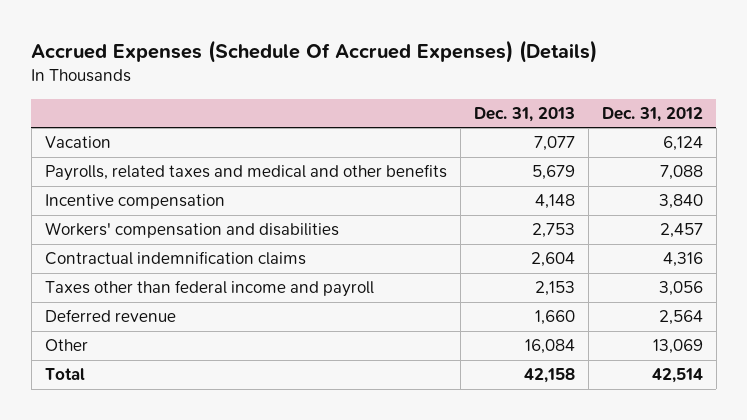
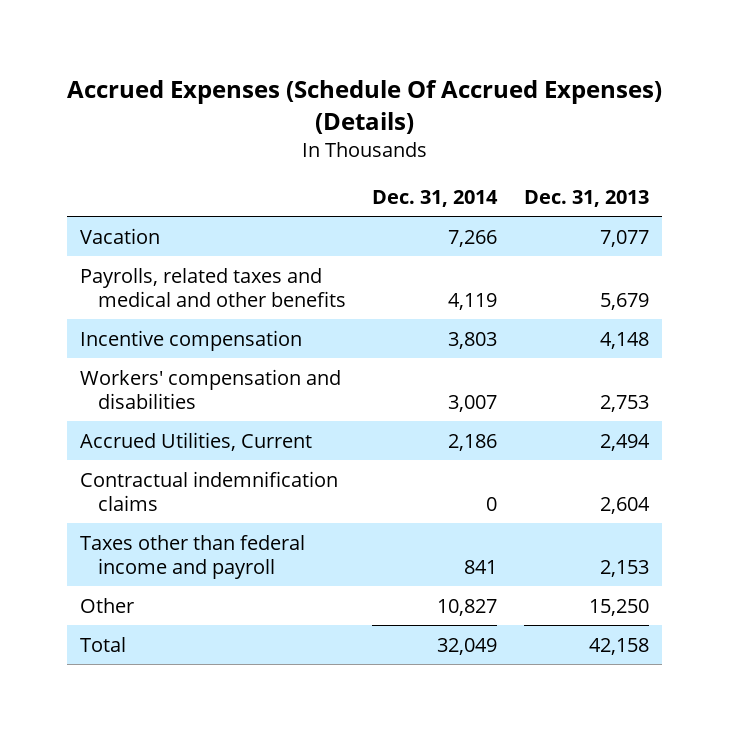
[601,106,703,122] Dec. 31, 2012 -> none
none -> [372,189,499,207] Dec. 31, 2014
none -> [80,431,313,451] Accrued Utilities, Current
[44,309,176,323] Deferred revenue -> none
[524,339,575,355] 16,084 -> [588,598,649,616] 15,250

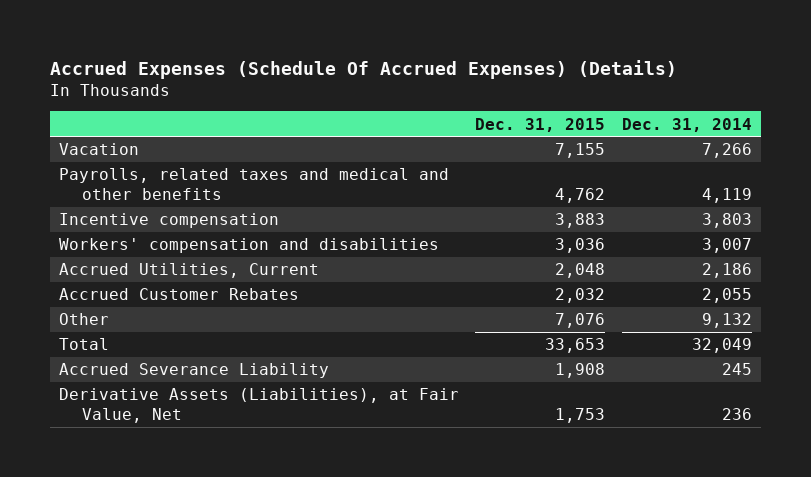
[523,189,649,207] Dec. 31, 2013 -> none
none -> [475,117,606,132] Dec. 31, 2015
[80,470,339,511] Contractual indemnification claims -> none
[80,534,306,579] Taxes other than federal income and payroll -> none
none -> [58,288,299,301] Accrued Customer Rebates
[437,598,498,616] 10,827 -> [702,313,753,329] 9,132
none -> [58,363,329,379] Accrued Severance Liability
none -> [58,388,459,424] Derivative Assets (Liabilities), at Fair Value, Net

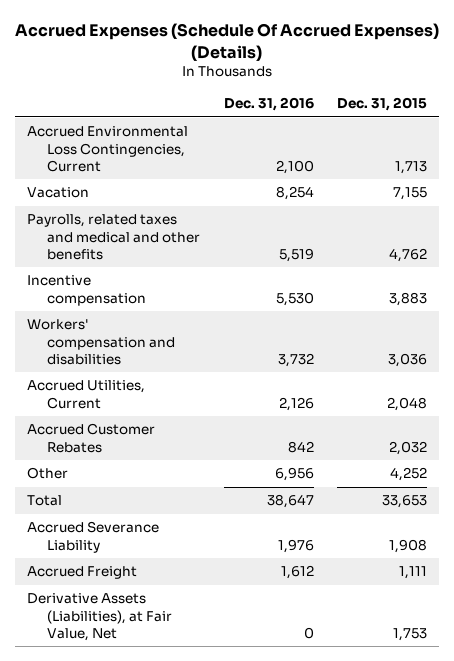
[622,117,753,132] Dec. 31, 2014 -> none
none -> [223,97,314,112] Dec. 31, 2016
none -> [26,126,188,173] Accrued Environmental Loss Contingencies, Current
[555,313,606,329] 7,076 -> [390,467,428,482] 4,252
none -> [26,566,137,580] Accrued Freight

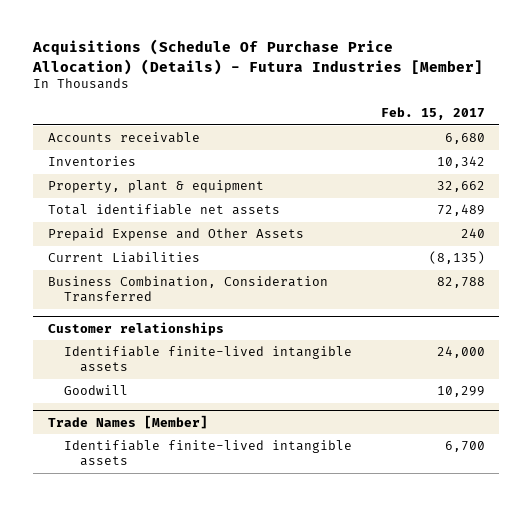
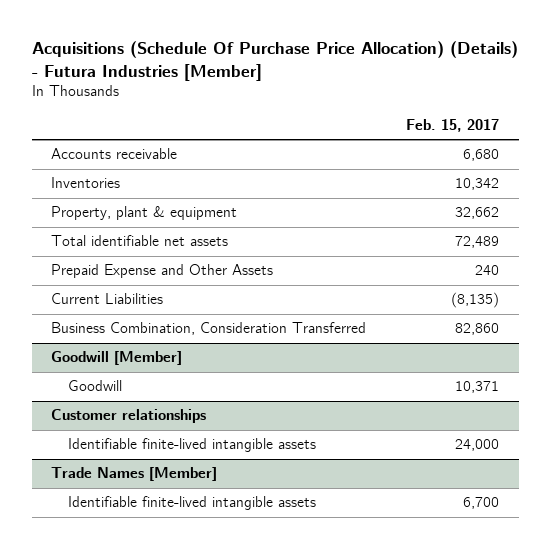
[436,277,485,289] 82,788 -> [454,323,499,336] 82,860
none -> [51,351,183,366] Goodwill [Member]
none -> [67,380,122,392] Goodwill
[63,385,128,396] Goodwill -> none

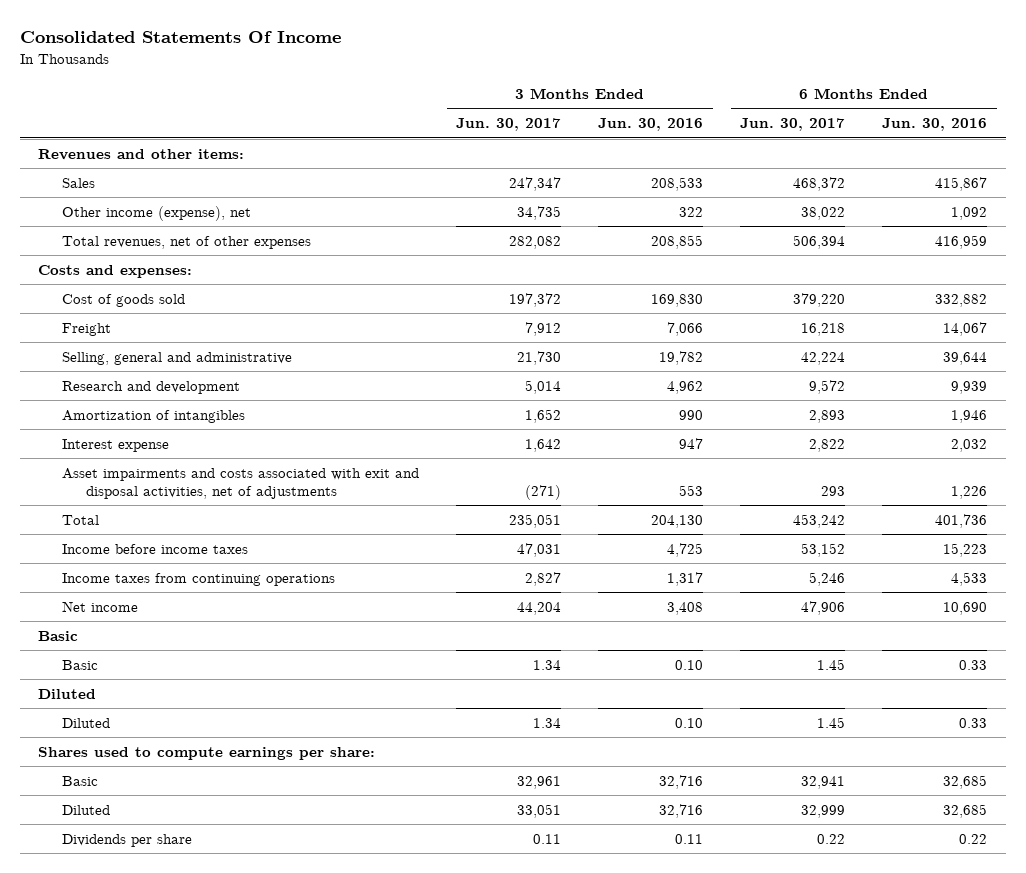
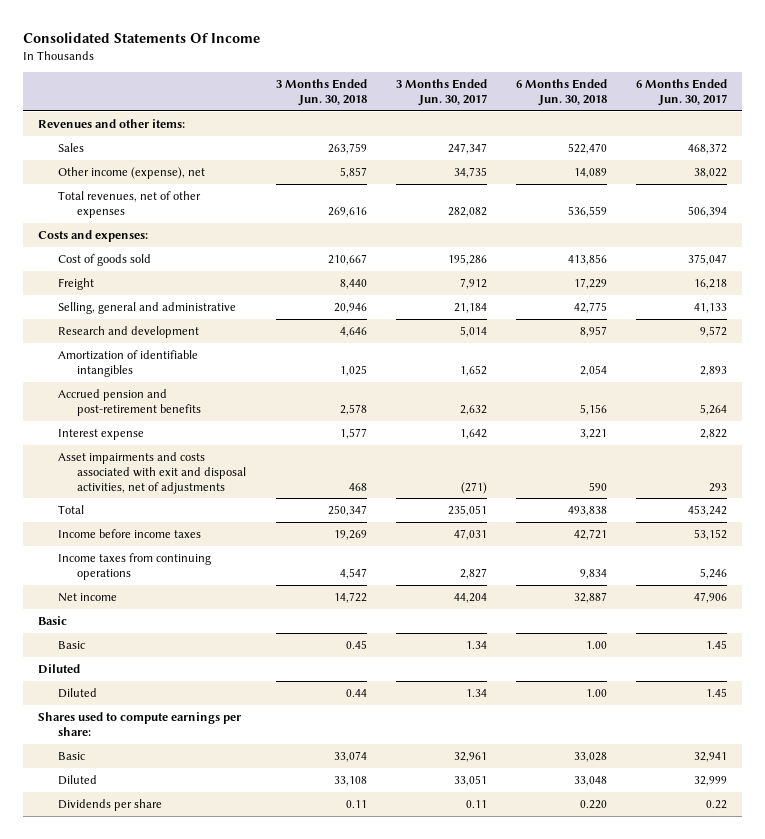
[598,118,704,132] Jun. 30, 2016 -> none
[882,118,988,132] Jun. 30, 2016 -> none
none -> [275,79,367,106] 3 Months Ended Jun. 30, 2018
none -> [516,79,608,106] 6 Months Ended Jun. 30, 2018
[509,292,562,307] 197,372 -> [447,253,487,265] 195,286
[793,292,846,307] 379,220 -> [688,253,728,265] 375,047
[517,350,562,365] 21,730 -> [453,302,487,313] 21,184
[801,351,846,365] 42,224 -> [694,302,728,313] 41,133
[62,409,246,423] Amortization of intangibles -> [57,349,198,377] Amortization of identifiable intangibles
none -> [57,388,202,416] Accrued pension and post-retirement benefits

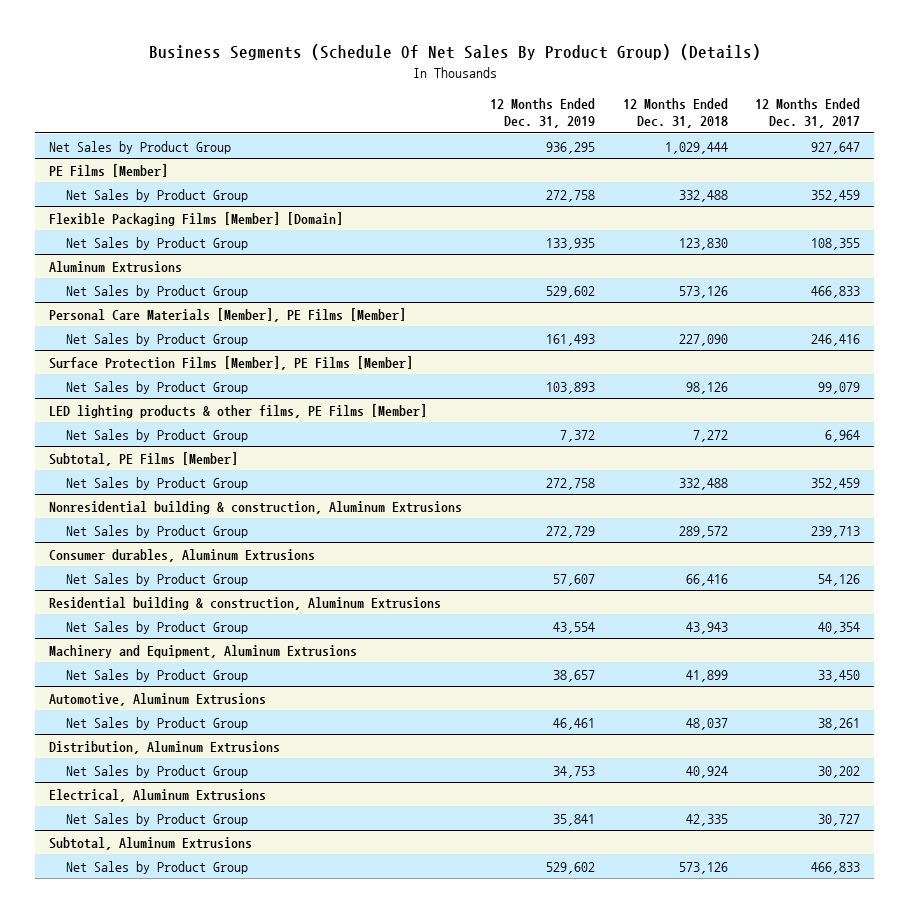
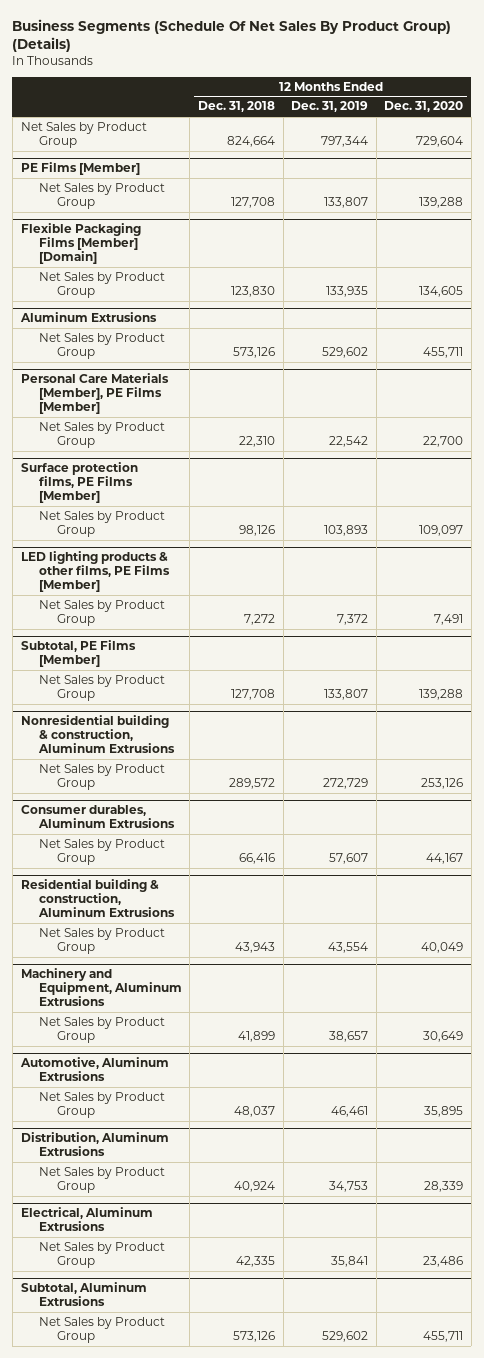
[755,97,861,129] 12 Months Ended Dec. 31, 2017 -> none
none -> [384,101,464,113] Dec. 31, 2020
[545,141,595,154] 936,295 -> [321,136,369,148] 797,344
[664,141,728,154] 1,029,444 -> [226,136,275,148] 824,664
[545,189,595,202] 272,758 -> [324,197,369,209] 133,807
[678,189,728,202] 332,488 -> [230,197,275,209] 127,708
[545,333,595,346] 161,493 -> [329,436,369,448] 22,542
[678,333,728,346] 227,090 -> [238,436,275,448] 22,310
[49,355,414,370] Surface Protection Films [Member], PE Films [Member] -> [20,462,138,504] Surface protection films, PE Films [Member]
[545,477,595,490] 272,758 -> [324,689,369,701] 133,807
[678,477,728,490] 332,488 -> [230,689,275,701] 127,708

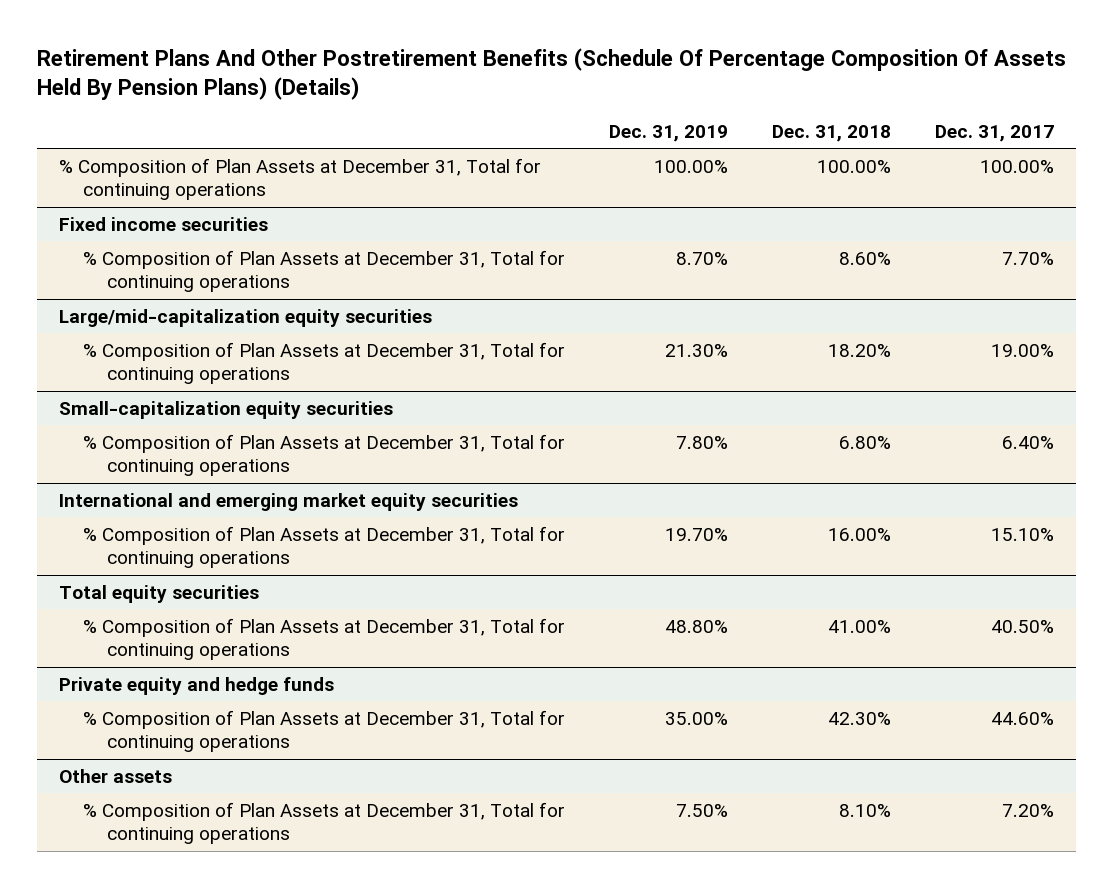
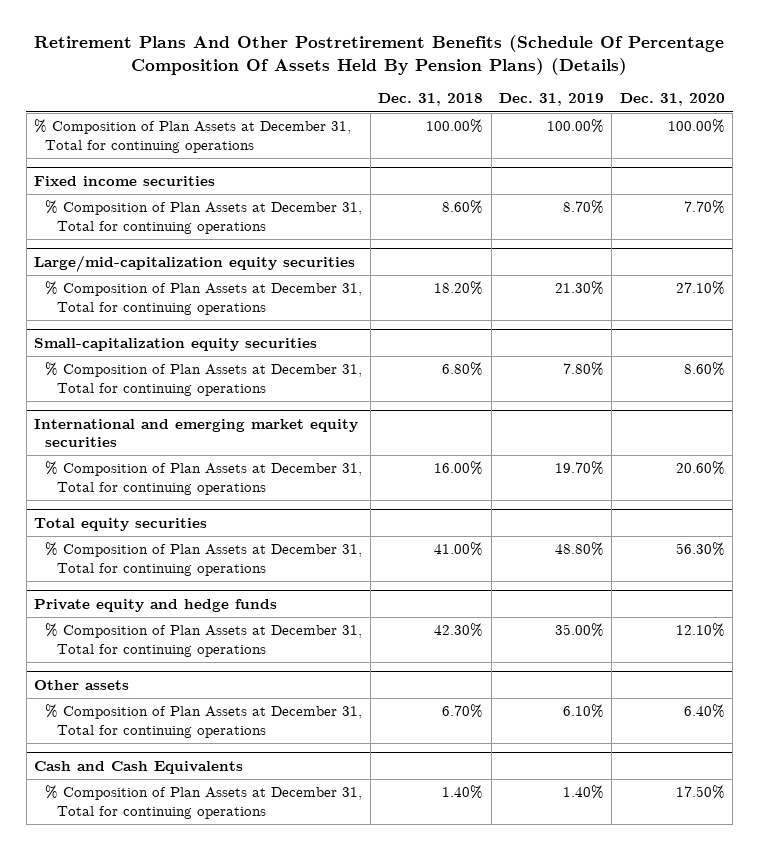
[934,124,1054,142] Dec. 31, 2017 -> none
none -> [619,93,725,107] Dec. 31, 2020
[675,803,728,817] 7.50% -> [563,704,605,719] 6.10%
[838,803,891,817] 8.10% -> [442,704,484,719] 6.70%
none -> [34,760,244,774] Cash and Cash Equivalents
none -> [45,785,363,819] % Composition of Plan Assets at December 31, Total for continuing operations

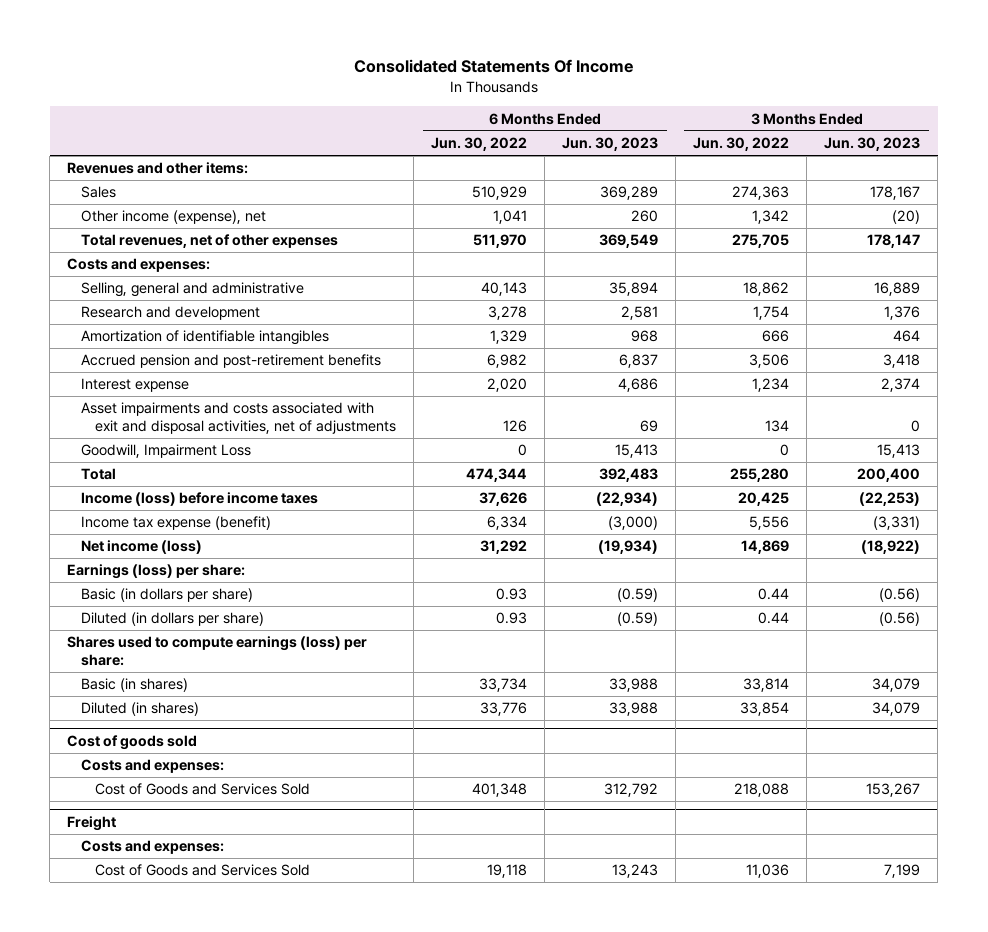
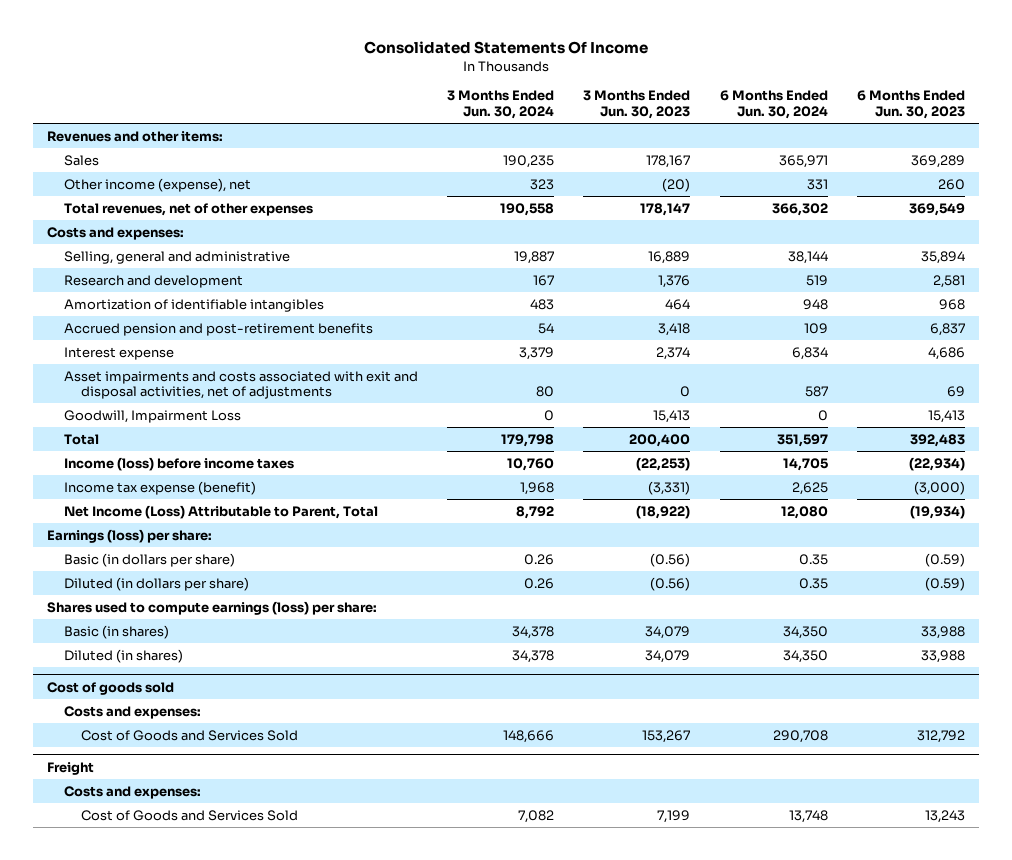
[431,137,528,152] Jun. 30, 2022 -> none
[693,137,790,152] Jun. 30, 2022 -> none
none -> [447,90,555,120] 3 Months Ended Jun. 30, 2024
none -> [719,90,828,120] 6 Months Ended Jun. 30, 2024
[81,540,203,555] Net income (loss) -> [63,504,378,519] Net Income (Loss) Attributable to Parent, Total

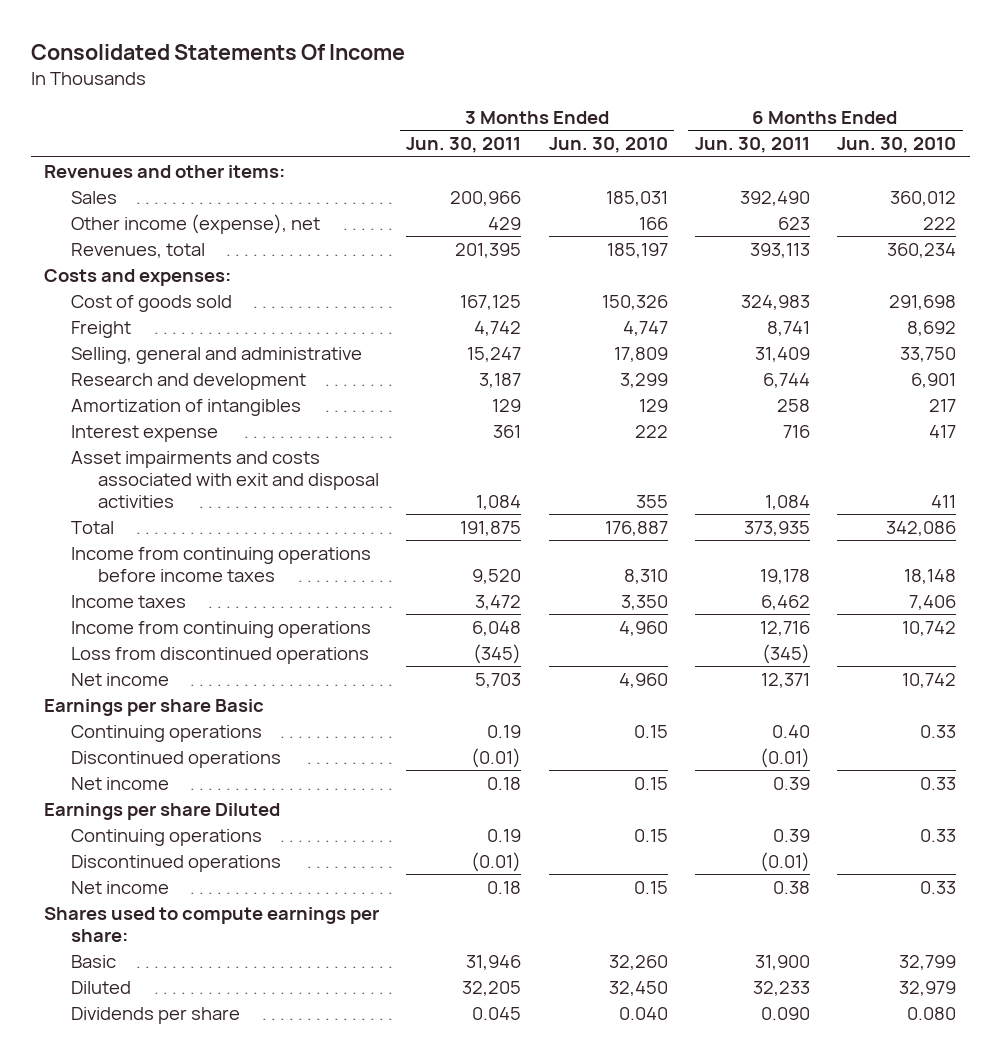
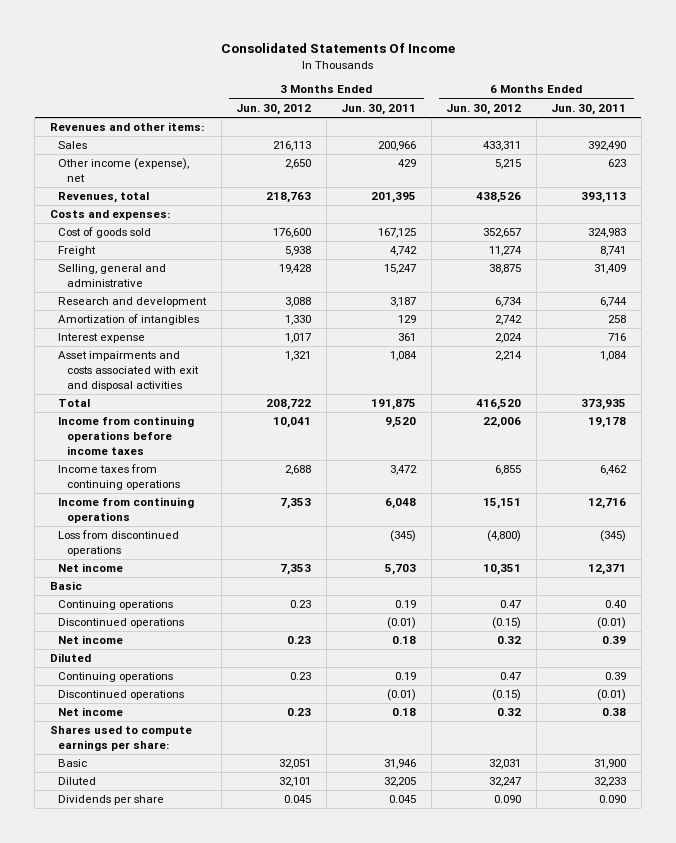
[548,137,668,154] Jun. 30, 2010 -> none
[836,137,956,154] Jun. 30, 2010 -> none
none -> [236,103,312,115] Jun. 30, 2012
none -> [446,103,522,115] Jun. 30, 2012
[70,595,186,609] Income taxes -> [58,464,180,491] Income taxes from continuing operations
[44,699,265,717] Earnings per share Basic -> [49,581,82,591] Basic
[44,803,281,821] Earnings per share Diluted -> [49,653,91,663] Diluted

